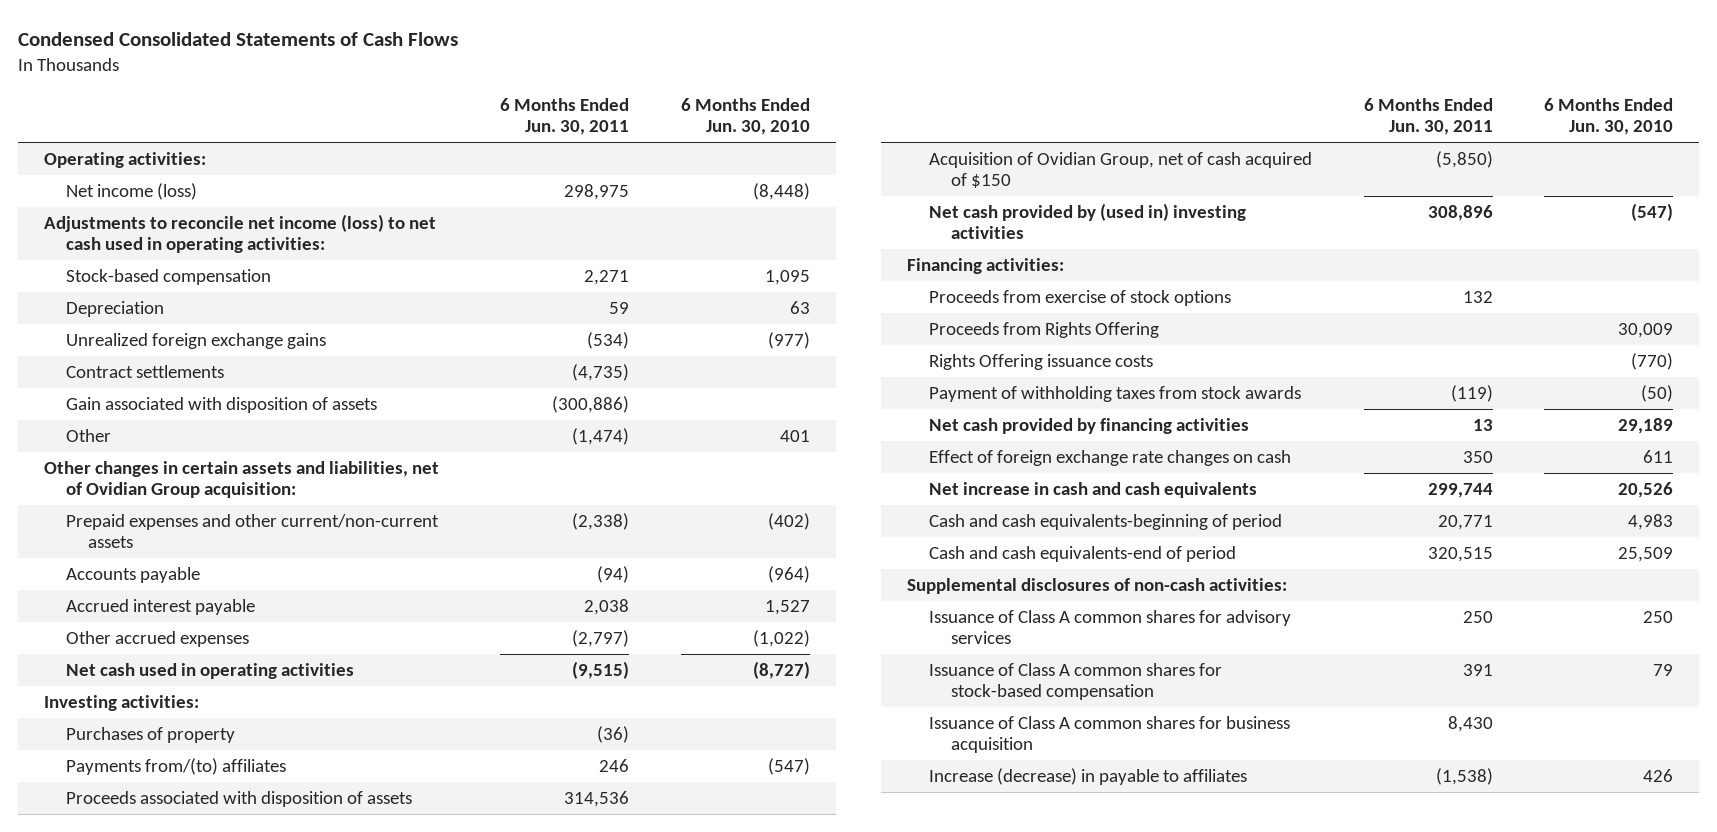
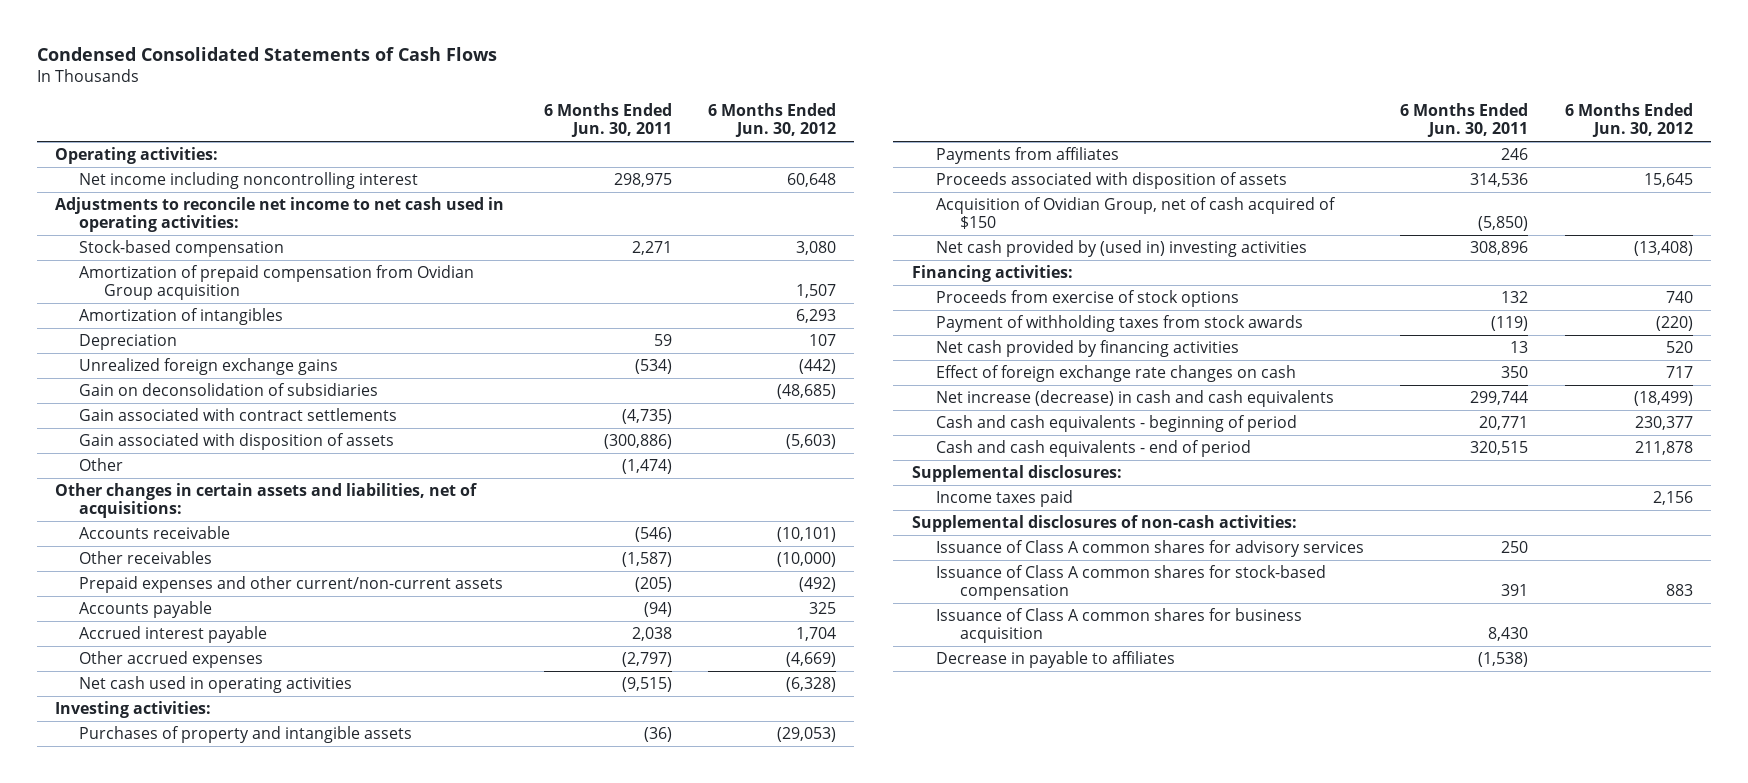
[680,98,810,136] 6 Months Ended Jun. 30, 2010 -> none
none -> [708,103,837,138] 6 Months Ended Jun. 30, 2012
[65,182,197,200] Net income (loss) -> [79,172,419,190] Net income including noncontrolling interest
[43,213,436,254] Adjustments to reconcile net income (loss) to net cash used in operating activities: -> [55,197,505,233] Adjustments to reconcile net income to net cash used in operating activities:
none -> [79,265,475,301] Amortization of prepaid compensation from Ovidian Group acquisition
none -> [79,308,284,326] Amortization of intangibles
none -> [79,383,379,397] Gain on deconsolidation of subsidiaries
[65,364,224,378] Contract settlements -> [79,408,398,422] Gain associated with contract settlements
[43,460,439,499] Other changes in certain assets and liabilities, net of Ovidian Group acquisition: -> [55,483,478,519] Other changes in certain assets and liabilities, net of acquisitions:
none -> [79,526,231,540] Accounts receivable
none -> [79,551,213,565] Other receivables
[572,512,630,530] (2,338) -> [634,577,672,593] (205)
[65,726,235,743] Purchases of property -> [79,726,413,744] Purchases of property and intangible assets
[65,757,286,775] Payments from/(to) affiliates -> [935,147,1119,165] Payments from affiliates
[929,321,1160,338] Proceeds from Rights Offering -> none
[929,353,1154,370] Rights Offering issuance costs -> none
[929,481,1258,498] Net increase in cash and cash equivalents -> [935,390,1334,408] Net increase (decrease) in cash and cash equivalents
[929,513,1283,530] Cash and cash equivalents-beginning of period -> [935,415,1297,433] Cash and cash equivalents - beginning of period
[929,545,1237,562] Cash and cash equivalents-end of period -> [935,440,1251,458] Cash and cash equivalents - end of period
none -> [911,465,1122,483] Supplemental disclosures:
none -> [935,490,1073,508] Income taxes paid
[929,767,1248,785] Increase (decrease) in payable to affiliates -> [935,651,1175,669] Decrease in payable to affiliates

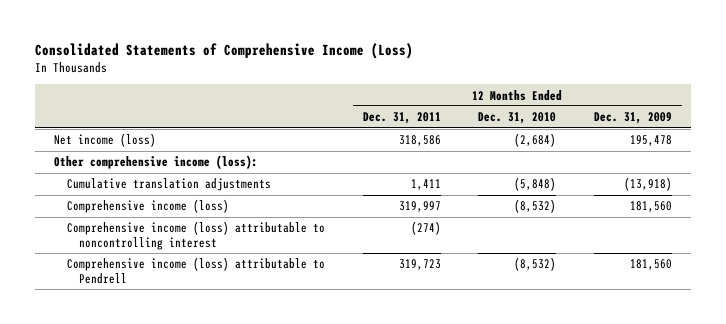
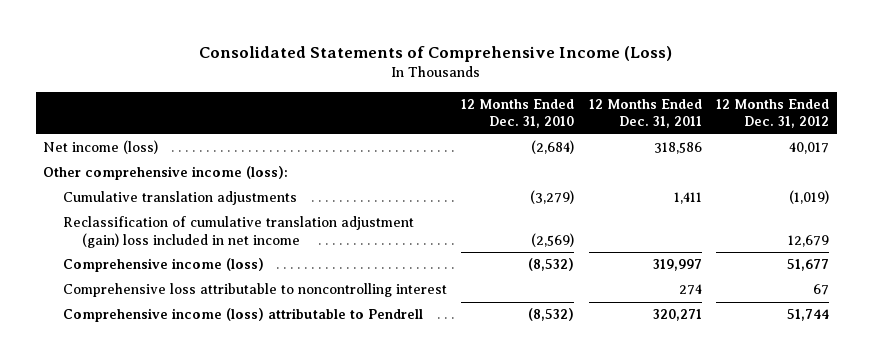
[594,112,673,125] Dec. 31, 2009 -> none
none -> [716,99,830,129] 12 Months Ended Dec. 31, 2012
[514,177,557,192] (5,848) -> [530,190,575,205] (3,279)
none -> [62,216,414,248] Reclassification of cumulative translation adjustment (gain) loss included in net income
[66,221,325,250] Comprehensive income (loss) attributable to noncontrolling interest -> [62,283,447,298] Comprehensive loss attributable to noncontrolling interest
[410,221,441,236] (274) -> [678,284,702,296] 274
[398,259,441,271] 319,723 -> [652,309,702,322] 320,271

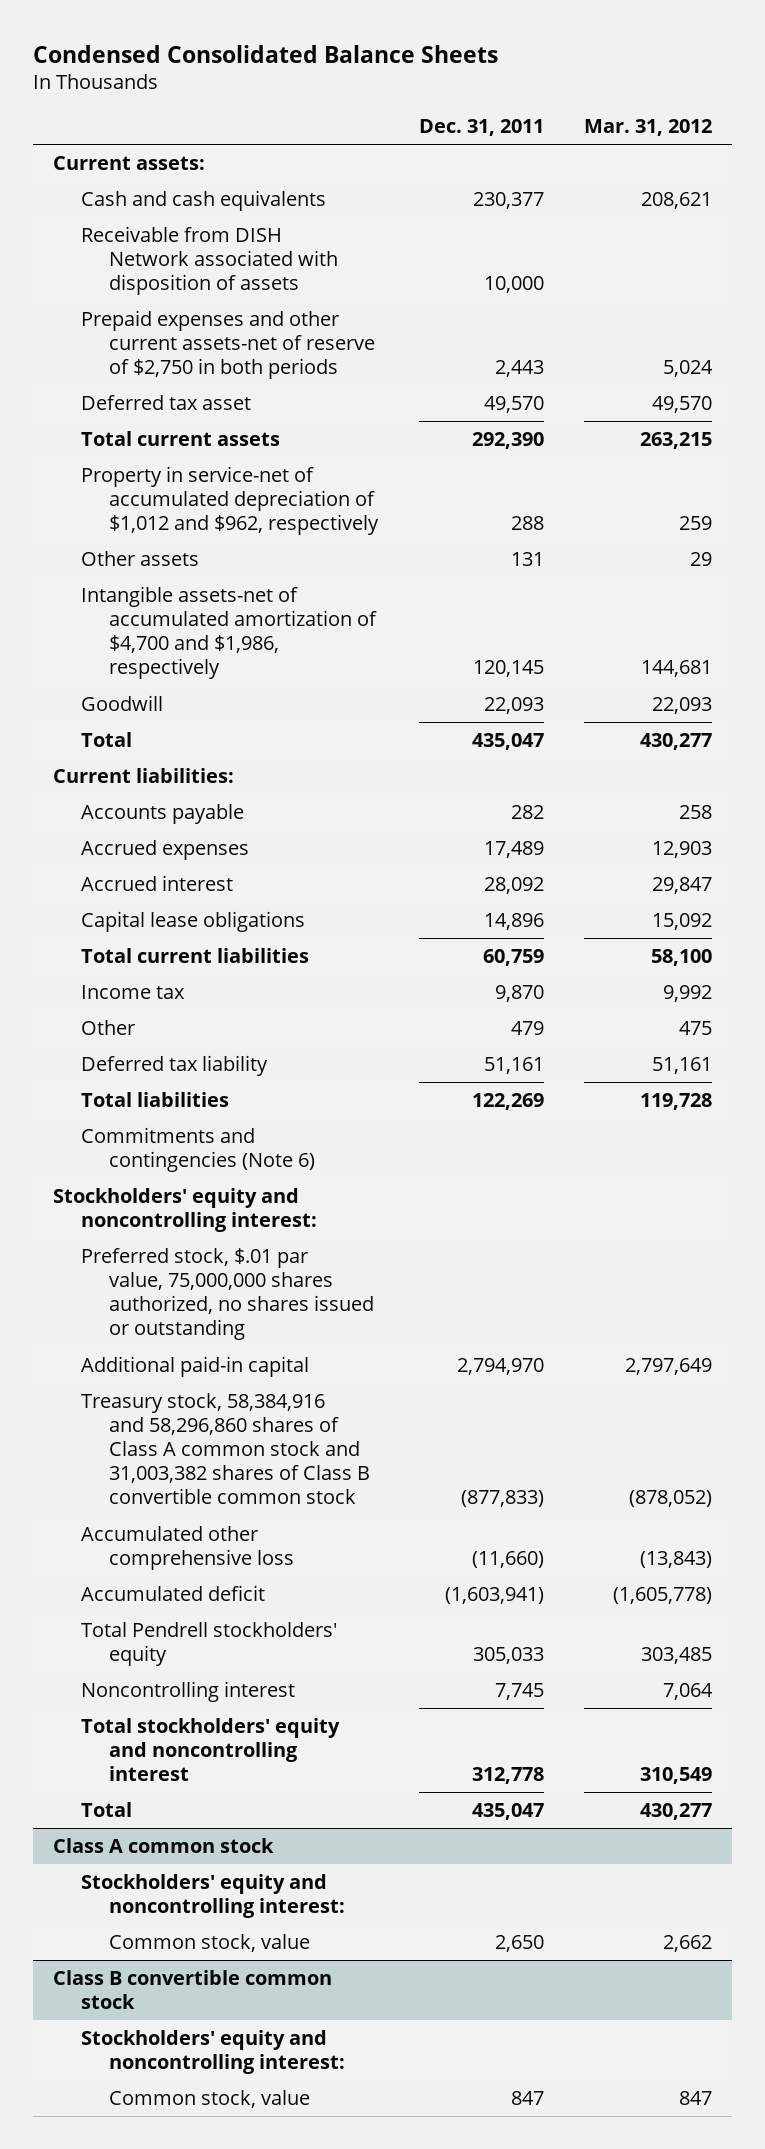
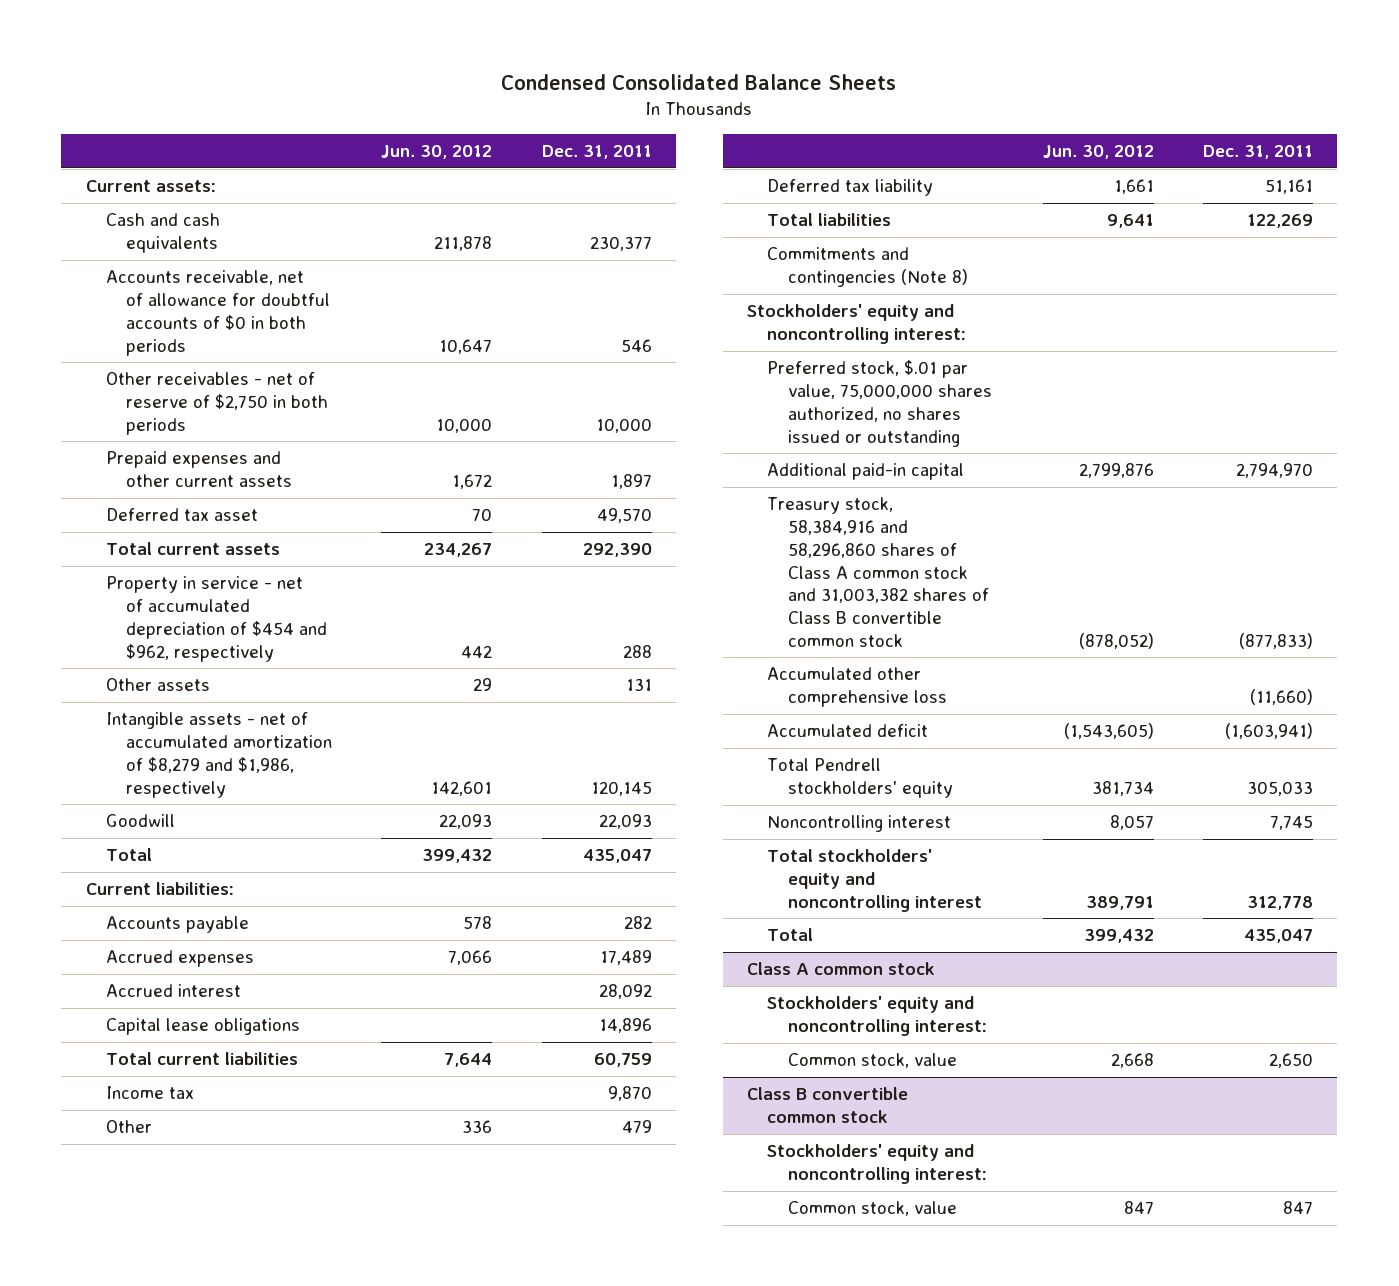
[584,119,713,137] Mar. 31, 2012 -> none
none -> [381,145,493,160] Jun. 30, 2012
[80,225,338,296] Receivable from DISH Network associated with disposition of assets -> none
none -> [106,270,331,356] Accounts receivable, net of allowance for doubtful accounts of $0 in both periods
none -> [106,372,329,435] Other receivables - net of reserve of $2,750 in both periods
[80,309,375,380] Prepaid expenses and other current assets-net of reserve of $2,750 in both periods -> [106,451,293,488] Prepaid expenses and other current assets
[494,360,544,378] 2,443 -> [610,474,652,490] 1,897
[80,465,379,536] Property in service-net of accumulated depreciation of $1,012 and $962, respectively -> [106,576,328,662] Property in service - net of accumulated depreciation of $454 and $962, respectively
[80,585,377,680] Intangible assets-net of accumulated amortization of $4,700 and $1,986, respectively -> [106,712,333,798] Intangible assets - net of accumulated amortization of $8,279 and $1,986, respectively
[80,1126,315,1173] Commitments and contingencies (Note 6) -> [767,247,968,288] Commitments and contingencies (Note 8)

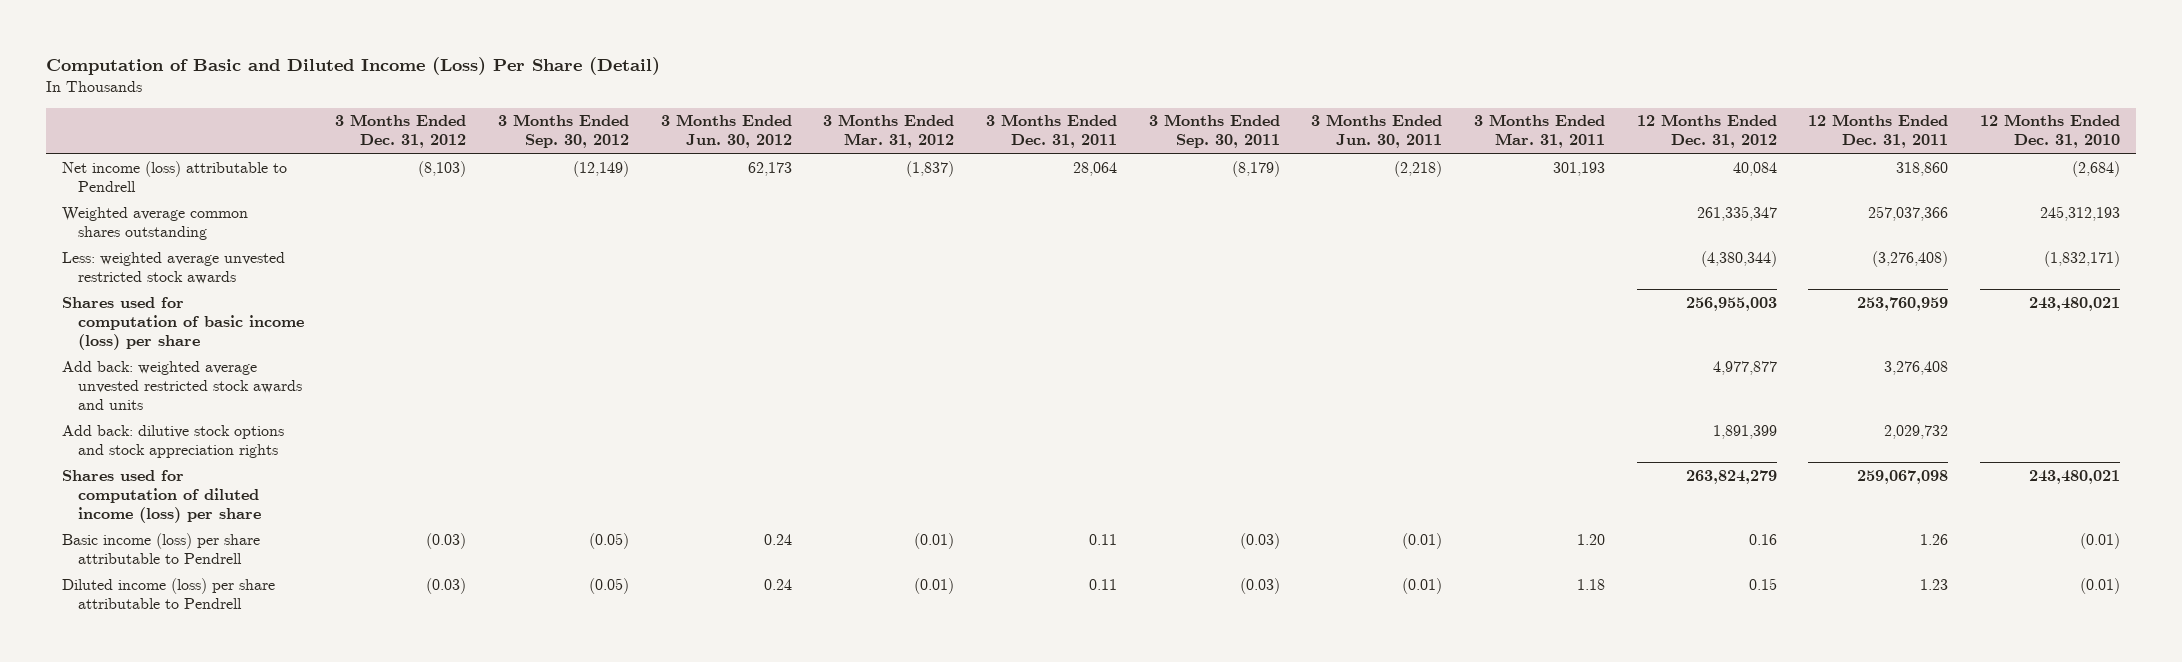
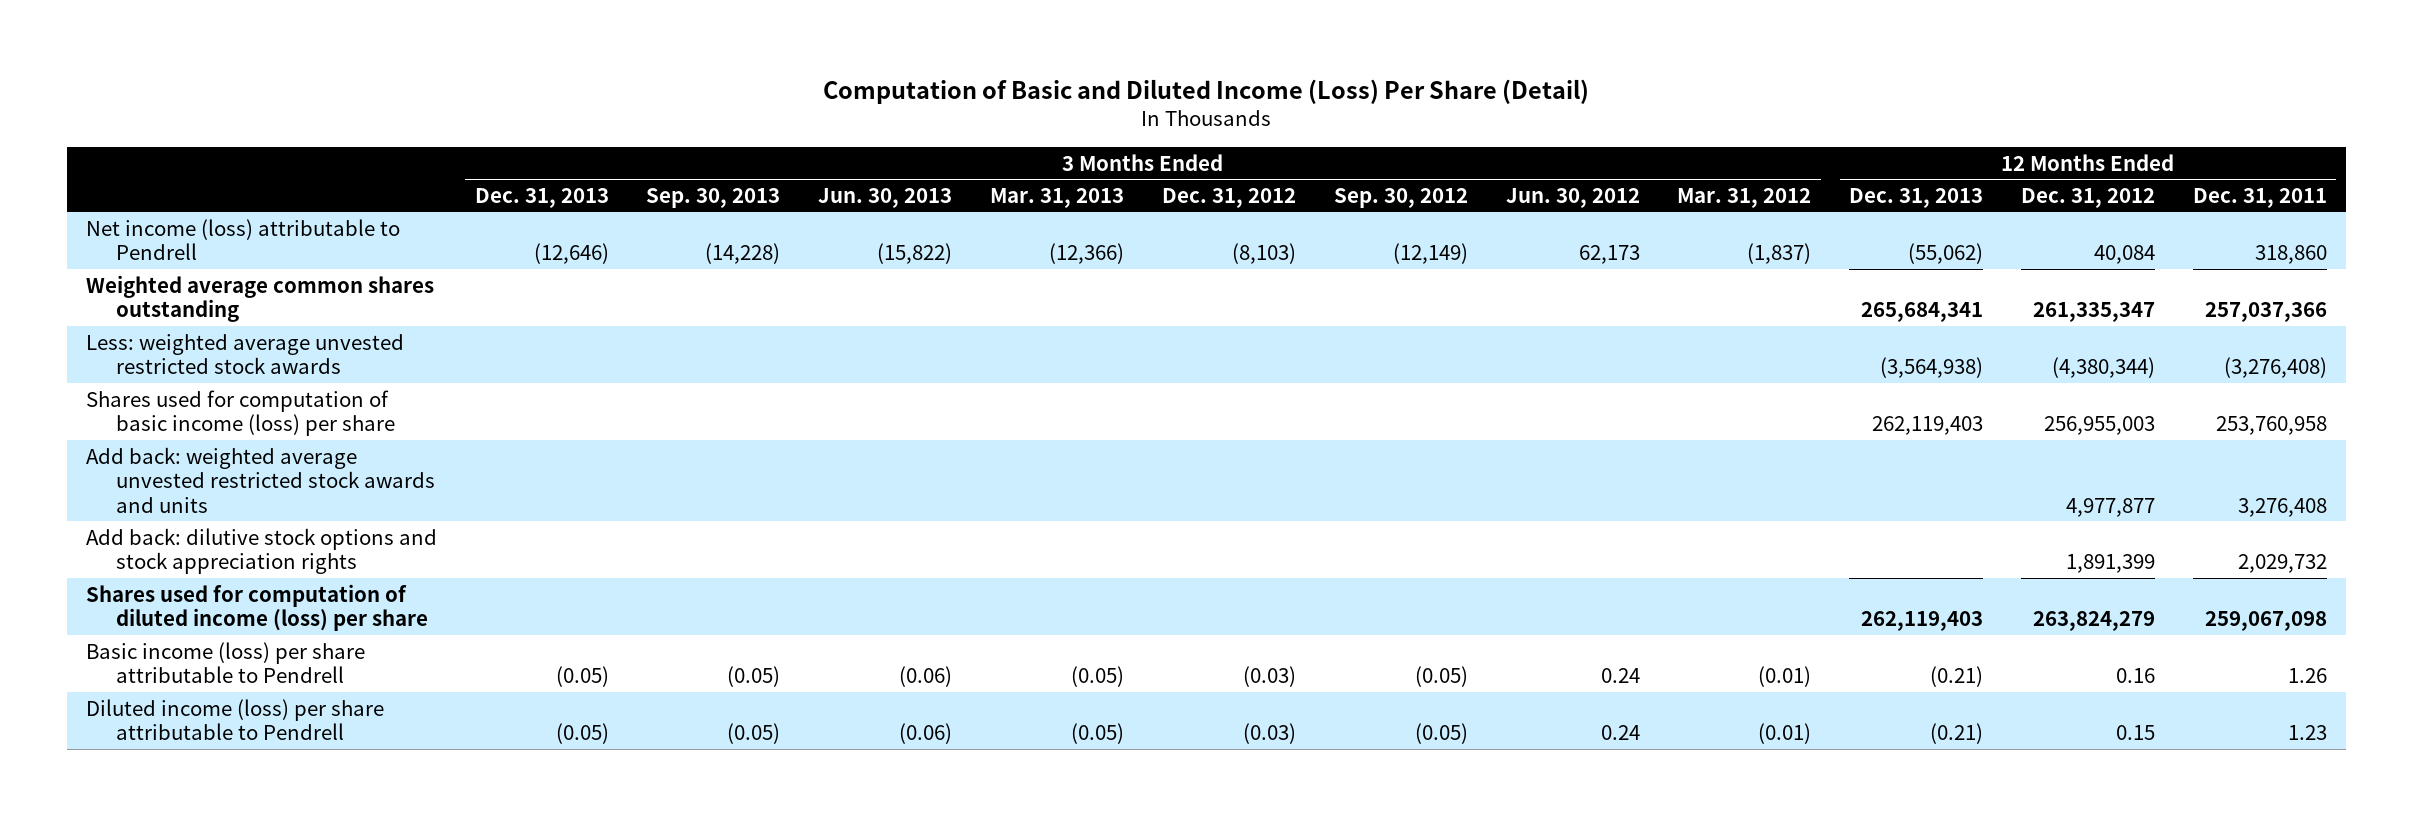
[986,114,1118,149] 3 Months Ended Dec. 31, 2011 -> none
[1148,114,1280,149] 3 Months Ended Sep. 30, 2011 -> none
[1311,114,1443,149] 3 Months Ended Jun. 30, 2011 -> none
[1473,114,1605,149] 3 Months Ended Mar. 31, 2011 -> none
[1979,114,2120,149] 12 Months Ended Dec. 31, 2010 -> none
none -> [474,187,609,208] Dec. 31, 2013
none -> [646,187,781,208] Sep. 30, 2013
none -> [818,187,953,208] Jun. 30, 2013
none -> [990,187,1125,208] Mar. 31, 2013
none -> [1849,187,1984,208] Dec. 31, 2013
[1857,296,1949,311] 253,760,959 -> [2215,416,2327,436] 253,760,958

